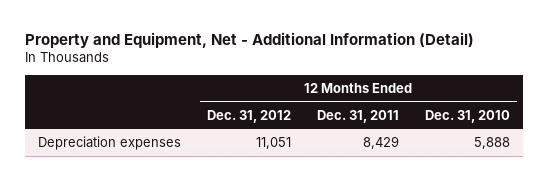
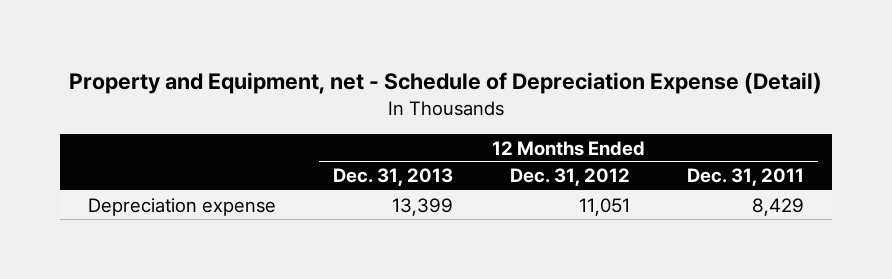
[24,31,474,48] Property and Equipment, Net - Additional Information (Detail) -> [69,72,823,95] Property and Equipment, net - Schedule of Depreciation Expense (Detail)
[424,109,510,123] Dec. 31, 2010 -> none
none -> [333,168,454,187] Dec. 31, 2013
[37,136,181,151] Depreciation expenses -> [88,197,277,216] Depreciation expense

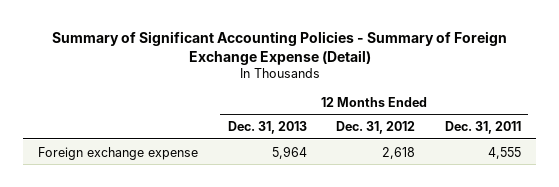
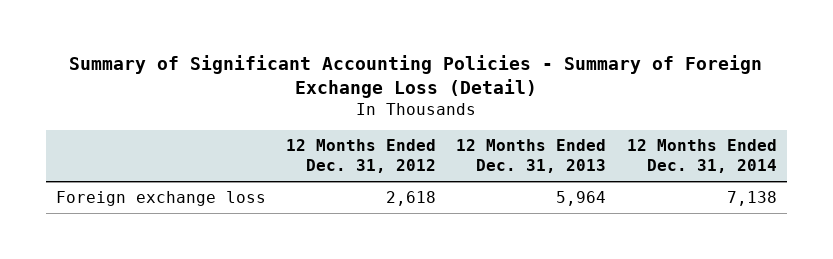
[51,30,507,65] Summary of Significant Accounting Policies - Summary of Foreign Exchange Expense (Detail) -> [69,54,763,98] Summary of Significant Accounting Policies - Summary of Foreign Exchange Loss (Detail)
[445,121,522,135] Dec. 31, 2011 -> none
none -> [626,139,777,174] 12 Months Ended Dec. 31, 2014
[38,146,199,160] Foreign exchange expense -> [55,191,266,207] Foreign exchange loss

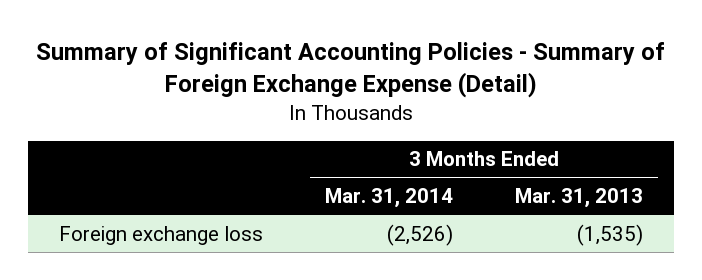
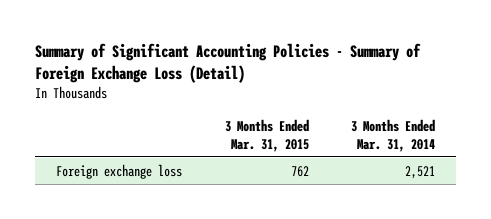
[35,42,665,99] Summary of Significant Accounting Policies - Summary of Foreign Exchange Expense (Detail) -> [35,43,422,84] Summary of Significant Accounting Policies - Summary of Foreign Exchange Loss (Detail)
[514,188,643,209] Mar. 31, 2013 -> none
none -> [224,118,309,152] 3 Months Ended Mar. 31, 2015
[386,223,453,246] (2,526) -> [404,165,435,179] 2,521

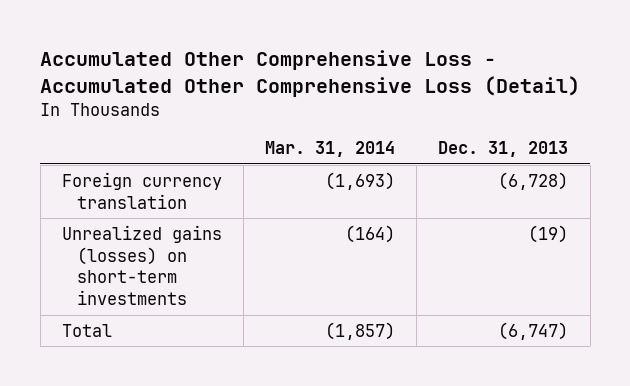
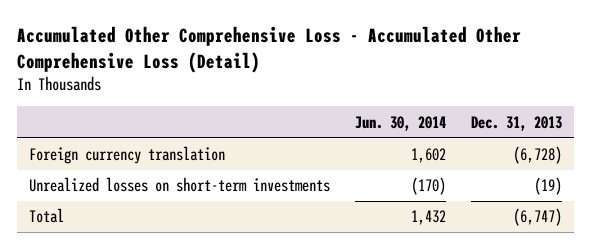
[265,141,396,158] Mar. 31, 2014 -> none
none -> [354,115,446,131] Jun. 30, 2014
[61,224,222,306] Unrealized gains (losses) on short-term investments -> [29,177,331,193] Unrealized losses on short-term investments

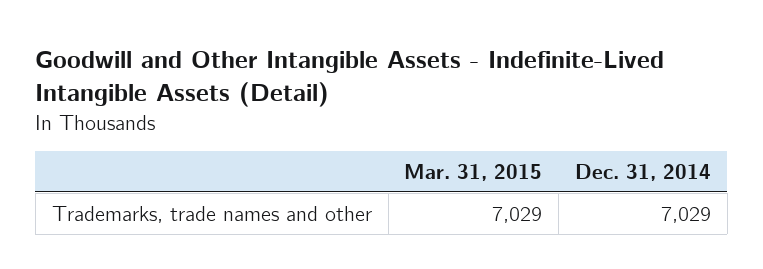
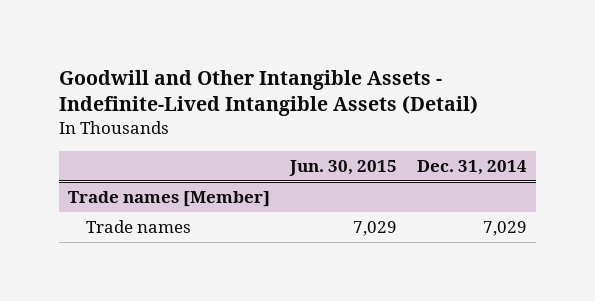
[404,163,543,181] Mar. 31, 2015 -> none
none -> [289,160,398,177] Jun. 30, 2015
none -> [68,190,271,207] Trade names [Member]
[51,205,372,223] Trademarks, trade names and other -> [85,219,191,233] Trade names

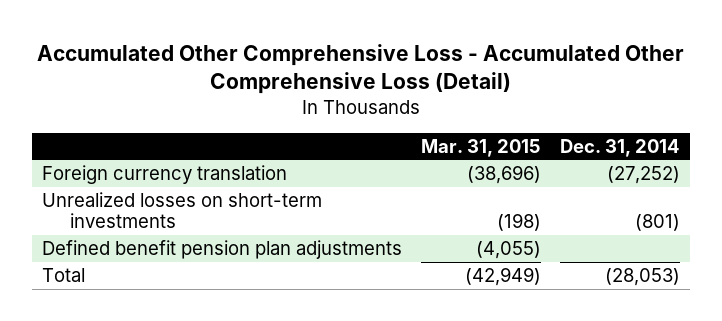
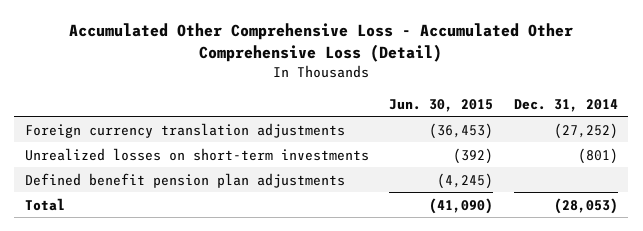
[421,138,542,157] Mar. 31, 2015 -> none
none -> [389,98,494,112] Jun. 30, 2015
[41,165,287,185] Foreign currency translation -> [24,122,345,138] Foreign currency translation adjustments

